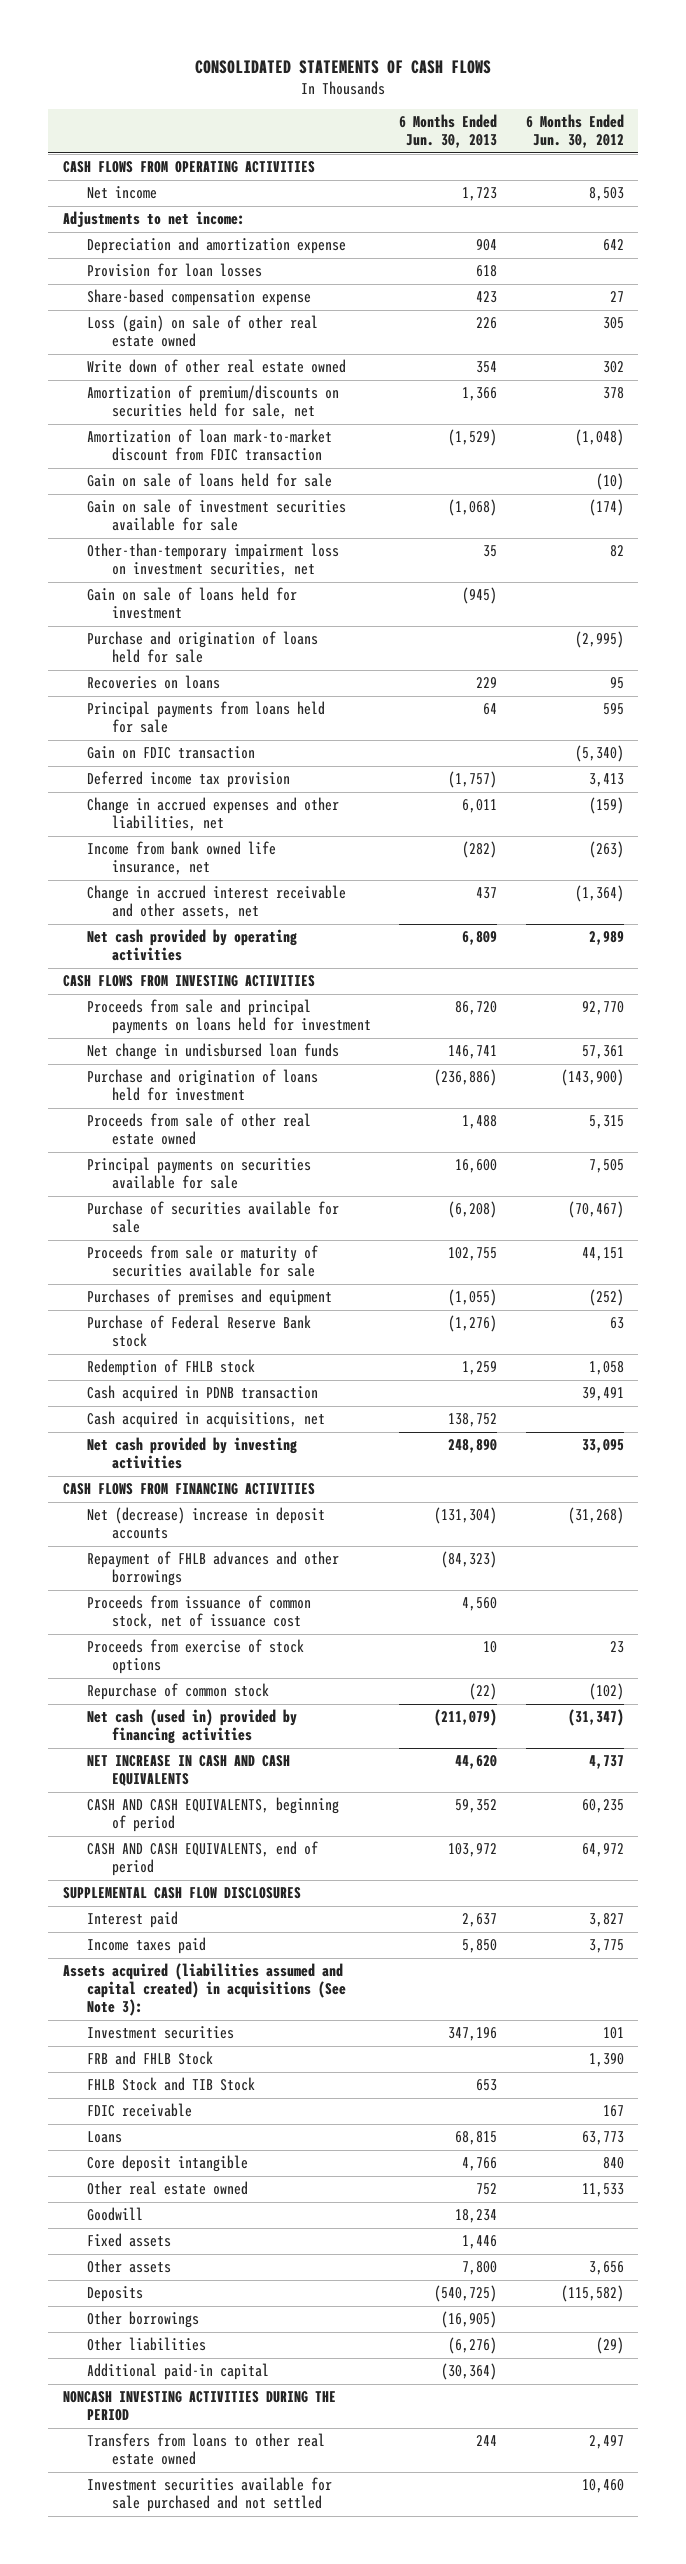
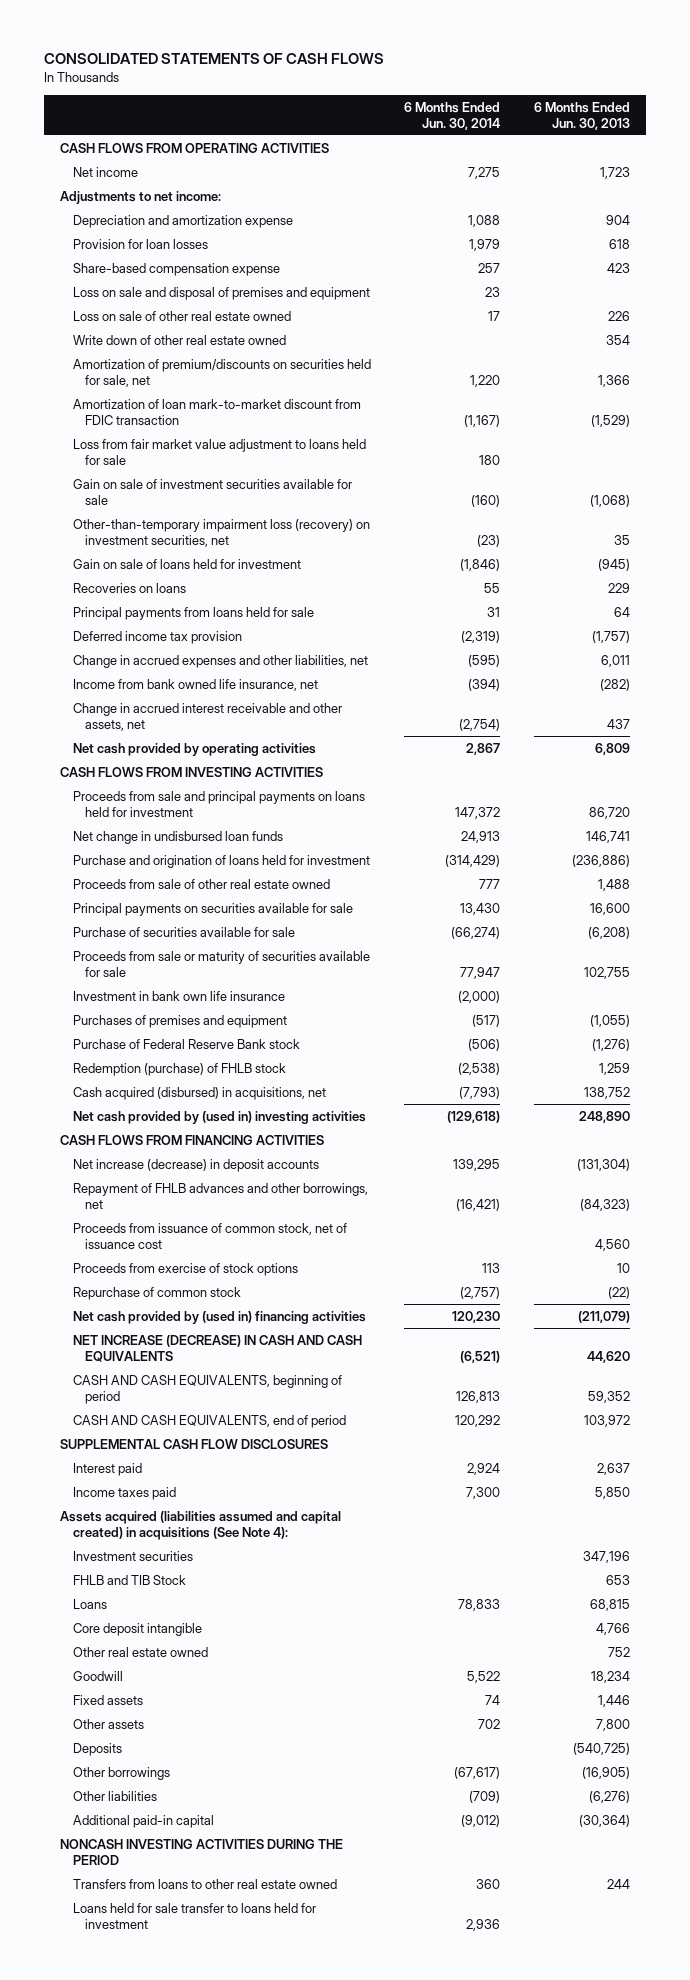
[525,114,624,149] 6 Months Ended Jun. 30, 2012 -> none
none -> [404,101,501,130] 6 Months Ended Jun. 30, 2014
none -> [72,286,370,300] Loss on sale and disposal of premises and equipment
[87,315,319,348] Loss (gain) on sale of other real estate owned -> [72,310,291,321] Loss on sale of other real estate owned
[87,473,333,488] Gain on sale of loans held for sale -> [72,438,366,465] Loss from fair market value adjustment to loans held for sale
[87,543,340,578] Other-than-temporary impairment loss on investment securities, net -> [72,518,370,547] Other-than-temporary impairment loss (recovery) on investment securities, net
[87,631,319,664] Purchase and origination of loans held for sale -> none
[87,746,256,760] Gain on FDIC transaction -> none
none -> [72,990,285,1001] Investment in bank own life insurance
[87,1385,319,1403] Cash acquired in PDNB transaction -> none
[87,1359,256,1377] Redemption of FHLB stock -> [72,1062,286,1076] Redemption (purchase) of FHLB stock
[87,1411,326,1429] Cash acquired in acquisitions, net -> [72,1086,326,1100] Cash acquired (disbursed) in acquisitions, net
[87,1437,298,1470] Net cash provided by investing activities -> [72,1110,366,1124] Net cash provided by (used in) investing activities
[87,1507,326,1540] Net (decrease) increase in deposit accounts -> [72,1158,319,1172] Net increase (decrease) in deposit accounts
[87,1551,340,1587] Repayment of FHLB advances and other borrowings -> [72,1182,368,1209] Repayment of FHLB advances and other borrowings, net
[87,1709,298,1745] Net cash (used in) provided by financing activities -> [72,1310,366,1324] Net cash provided by (used in) financing activities
[87,1755,291,1787] NET INCREASE IN CASH AND CASH EQUIVALENTS -> [72,1334,362,1362] NET INCREASE (DECREASE) IN CASH AND CASH EQUIVALENTS
[62,1963,347,2017] Assets acquired (liabilities assumed and capital created) in acquisitions (See Note 3): -> [60,1510,342,1540] Assets acquired (liabilities assumed and capital created) in acquisitions (See Note 4):
[87,2051,214,2066] FRB and FHLB Stock -> none
[87,2103,193,2118] FDIC receivable -> none
[87,2077,256,2092] FHLB Stock and TIB Stock -> [72,1574,186,1585] FHLB and TIB Stock
[87,2477,333,2513] Investment securities available for sale purchased and not settled -> none
none -> [72,1902,316,1929] Loans held for sale transfer to loans held for investment

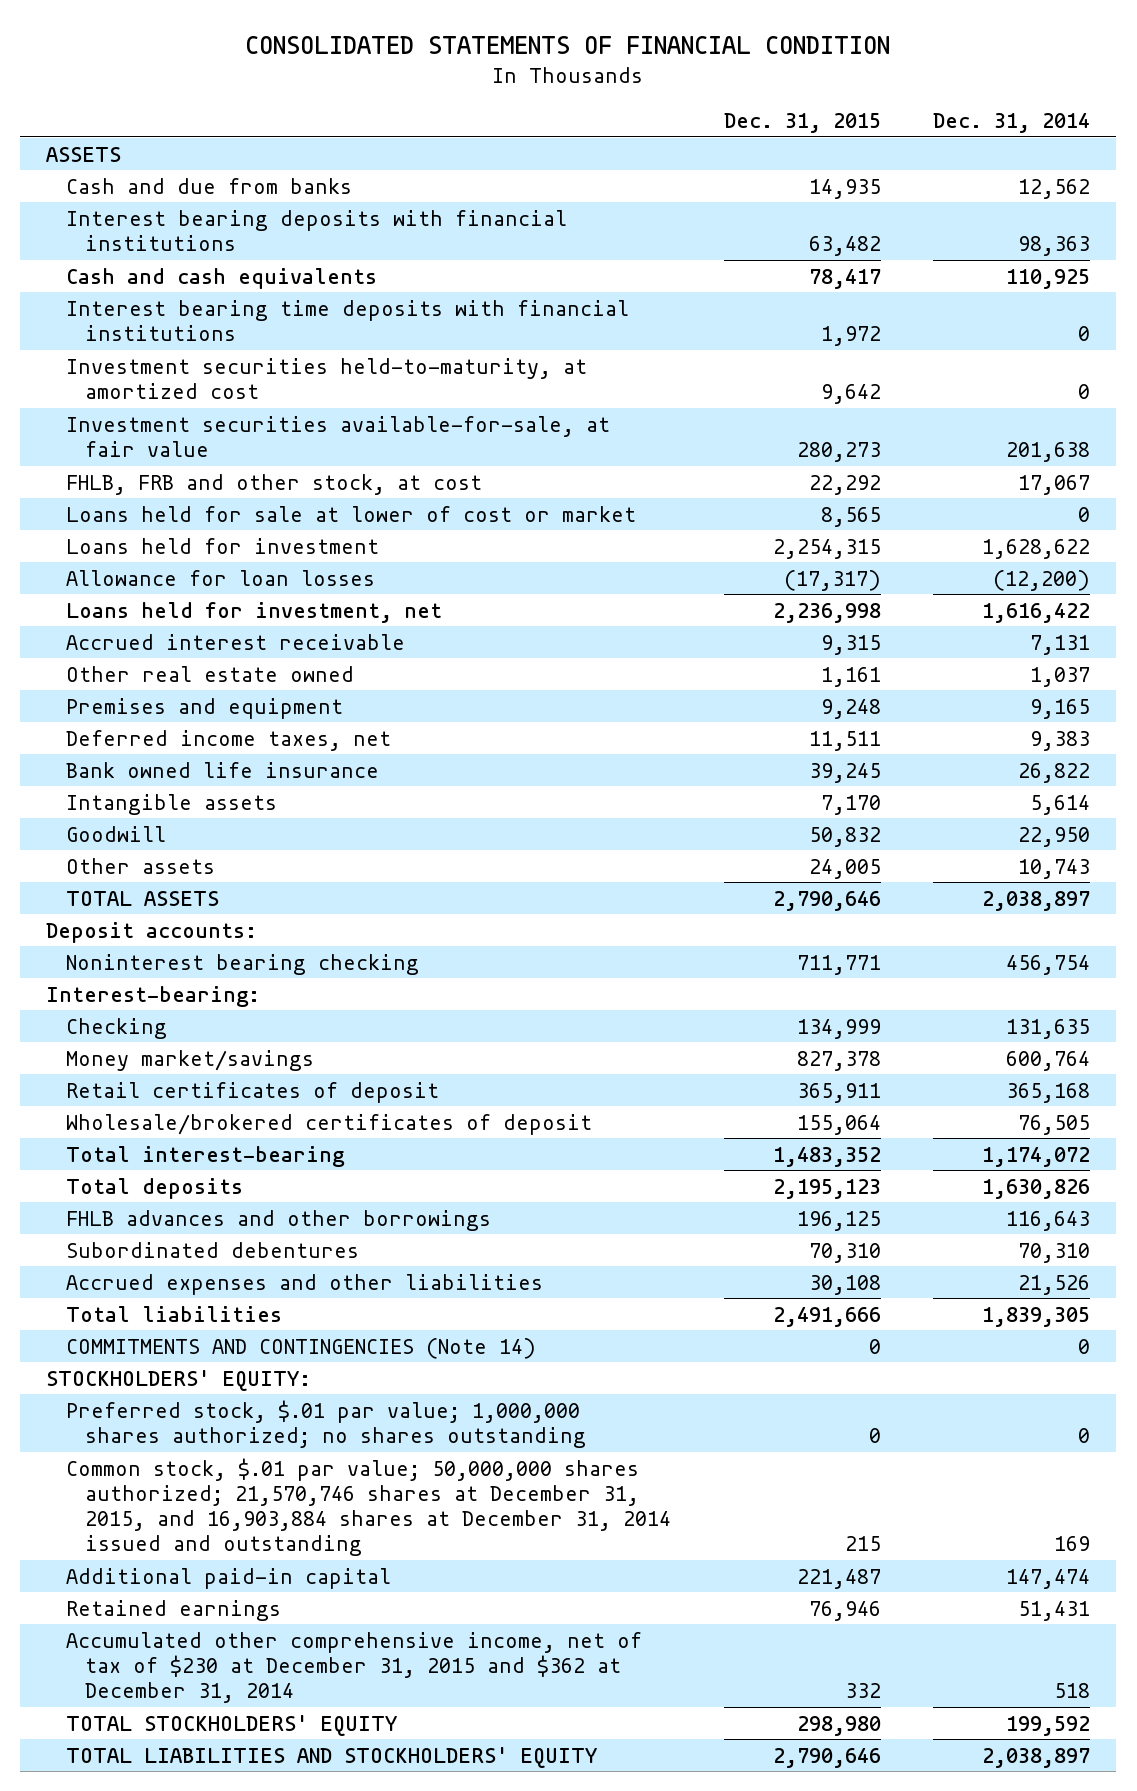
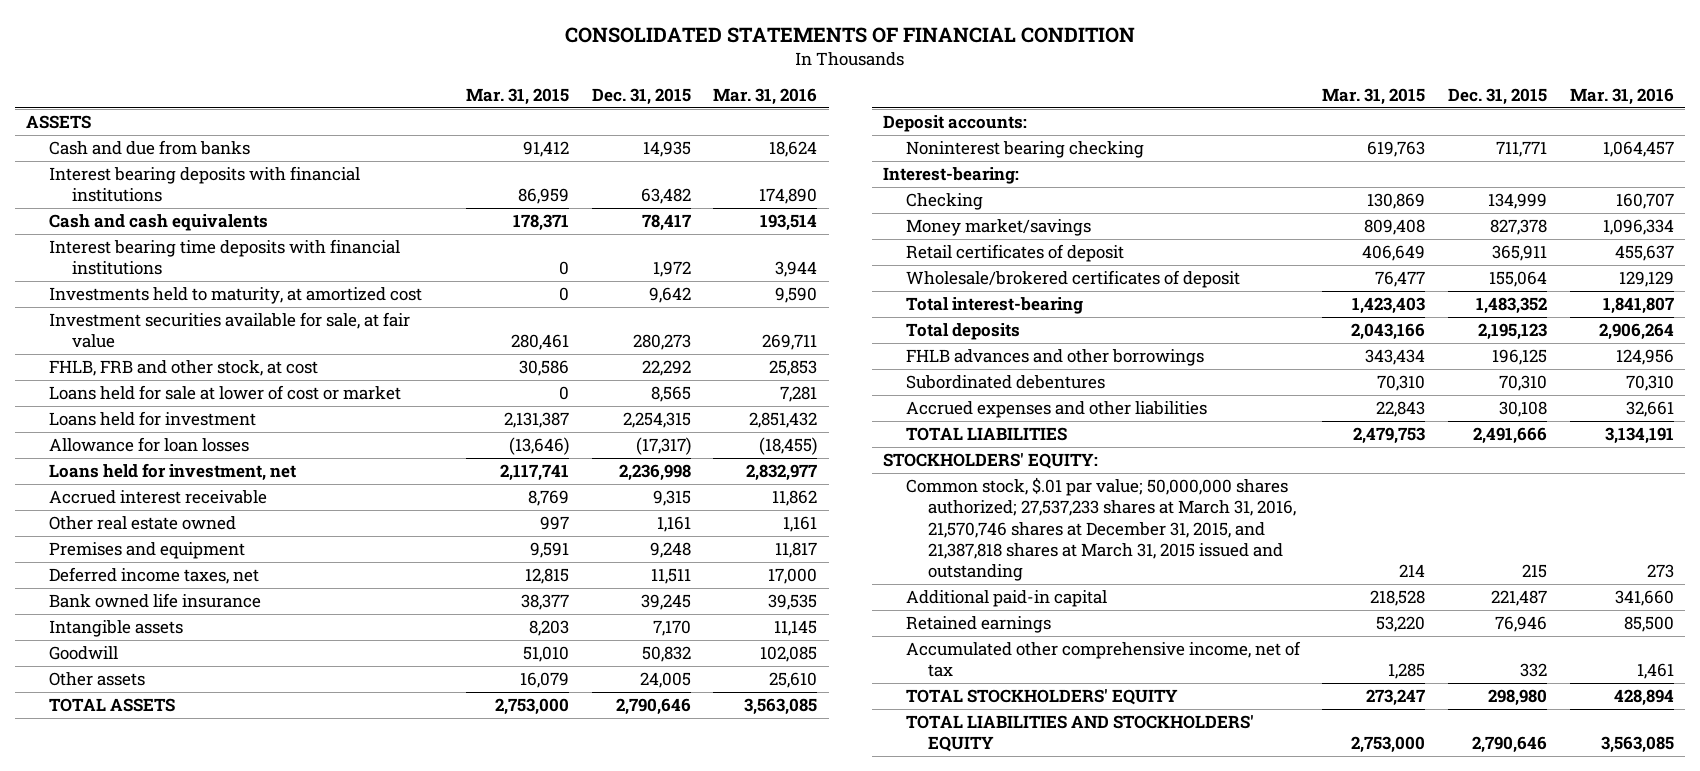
[933,112,1091,133] Dec. 31, 2014 -> none
none -> [465,88,569,106] Mar. 31, 2015
none -> [713,88,818,106] Mar. 31, 2016
[65,357,587,399] Investment securities held-to-maturity, at amortized cost -> [49,287,423,305] Investments held to maturity, at amortized cost
[65,415,610,457] Investment securities available-for-sale, at fair value -> [49,312,411,349] Investment securities available for sale, at fair value
[65,1337,536,1359] COMMITMENTS AND CONTINGENCIES (Note 14) -> none
[65,1305,282,1322] Total liabilities -> [905,427,1067,442] TOTAL LIABILITIES
[65,1399,587,1448] Preferred stock, $.01 par value; 1,000,000 shares authorized; no shares outstanding -> none
[65,1457,672,1557] Common stock, $.01 par value; 50,000,000 shares authorized; 21,570,746 shares at December 31, 2015, and 16,903,884 shares at December 31, 2014 issued and outstanding -> [905,477,1297,582] Common stock, $.01 par value; 50,000,000 shares authorized; 27,537,233 shares at March 31, 2016, 21,570,746 shares at December 31, 2015, and 21,387,818 shares at March 31, 2015 issued and outstanding
[65,1631,642,1704] Accumulated other comprehensive income, net of tax of $230 at December 31, 2015 and $362 at December 31, 2014 -> [905,641,1301,678] Accumulated other comprehensive income, net of tax

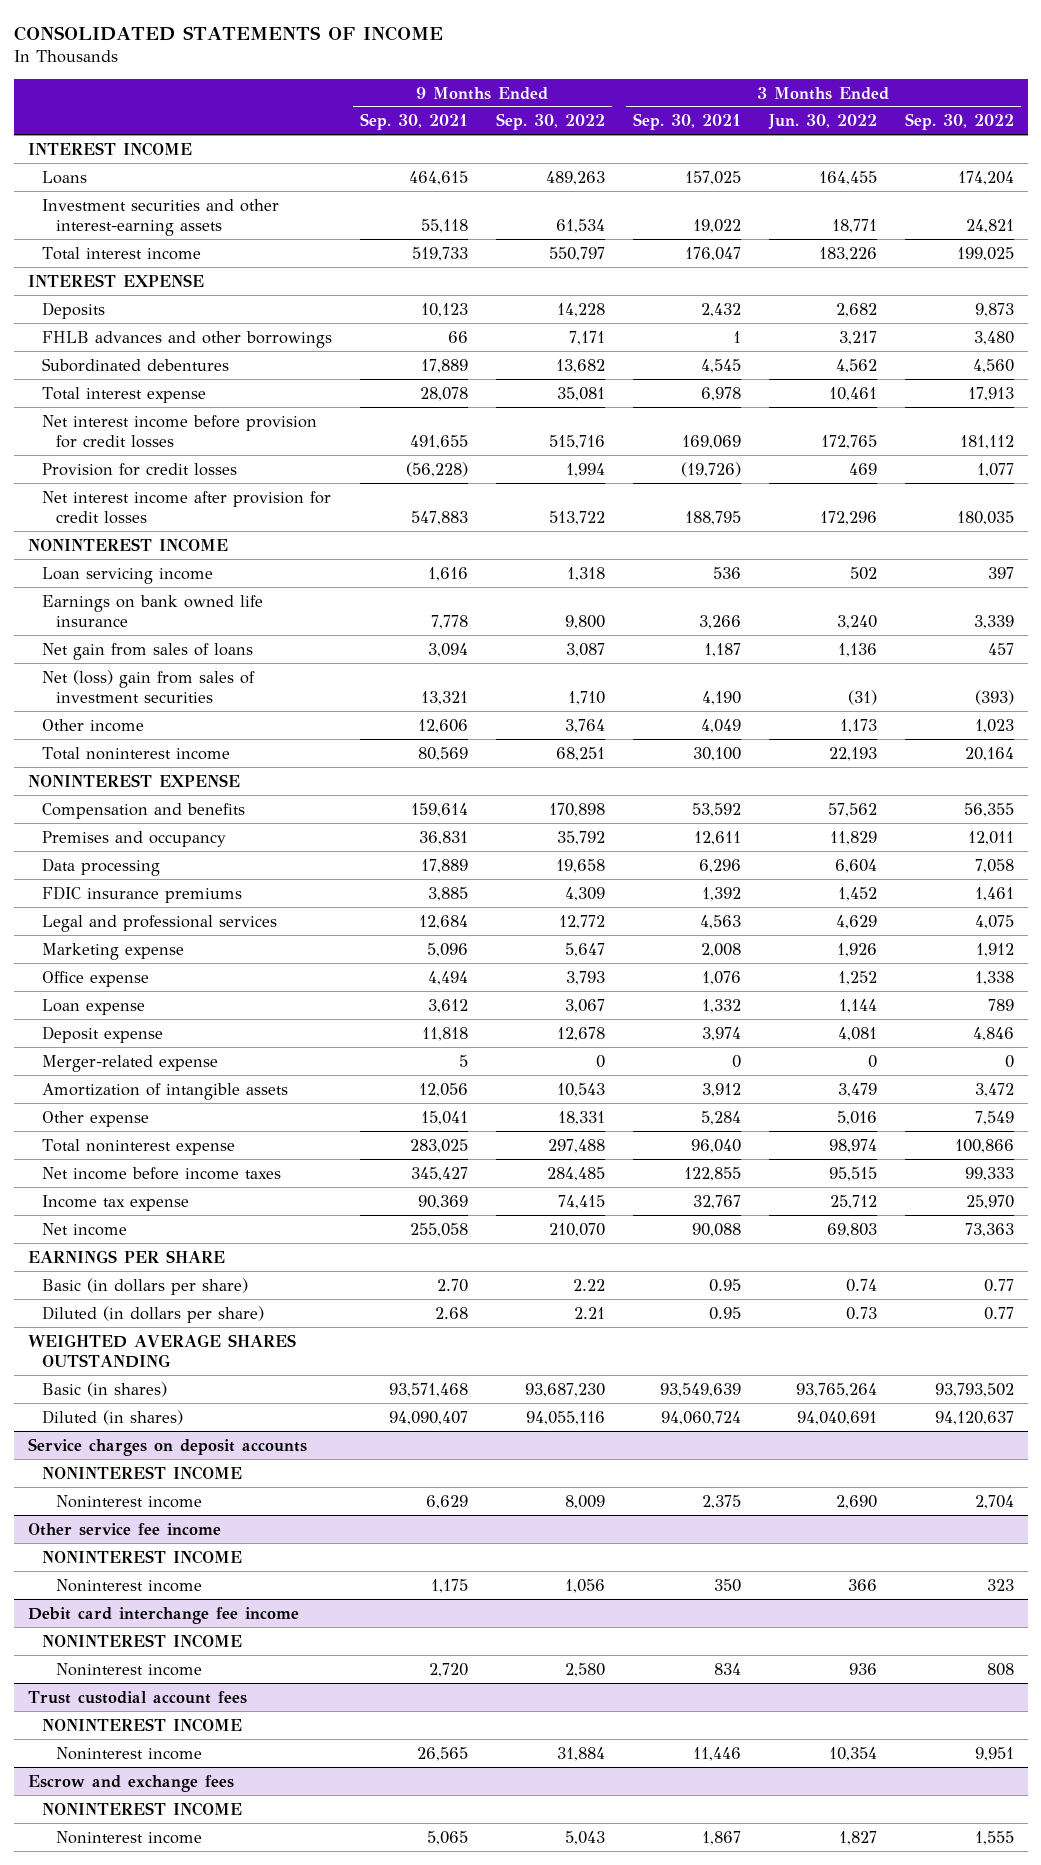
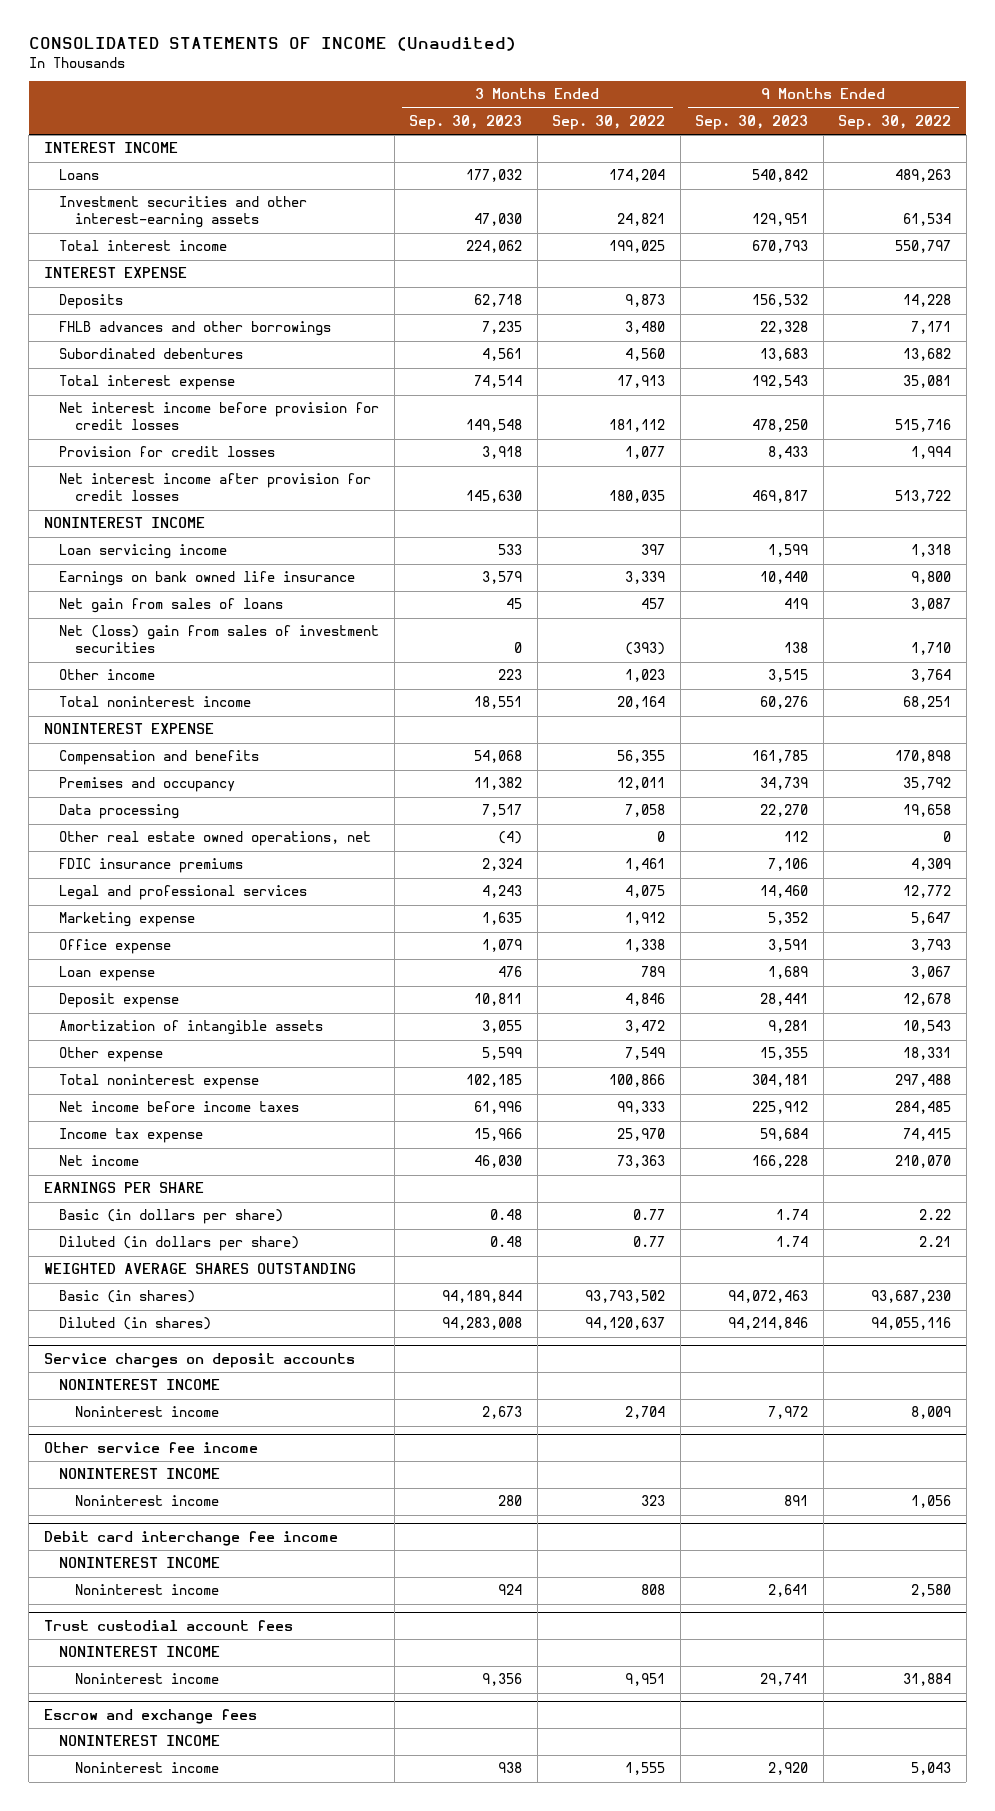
[13,25,443,41] CONSOLIDATED STATEMENTS OF INCOME -> [28,37,516,52] CONSOLIDATED STATEMENTS OF INCOME (Unaudited)
[359,113,468,131] Sep. 30, 2021 -> none
[632,113,741,131] Sep. 30, 2021 -> none
[767,114,877,130] Jun. 30, 2022 -> none
none -> [409,115,523,131] Sep. 30, 2023
none -> [695,115,809,131] Sep. 30, 2023
none -> [59,831,372,847] Other real estate owned operations, net
[41,1054,218,1072] Merger-related expense -> none

